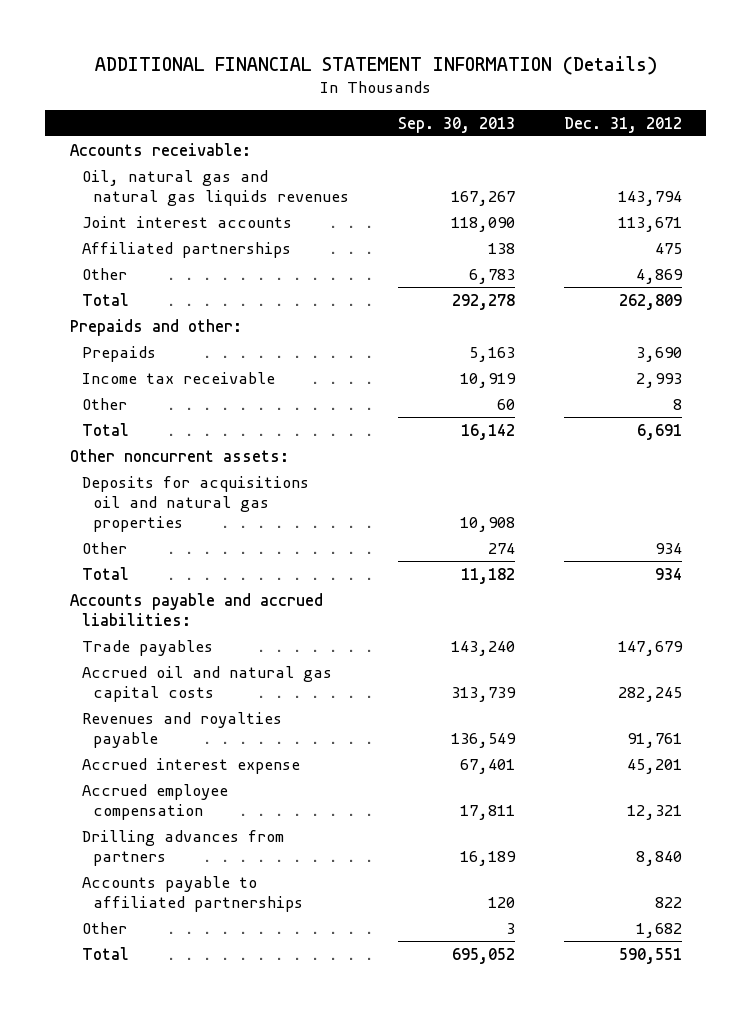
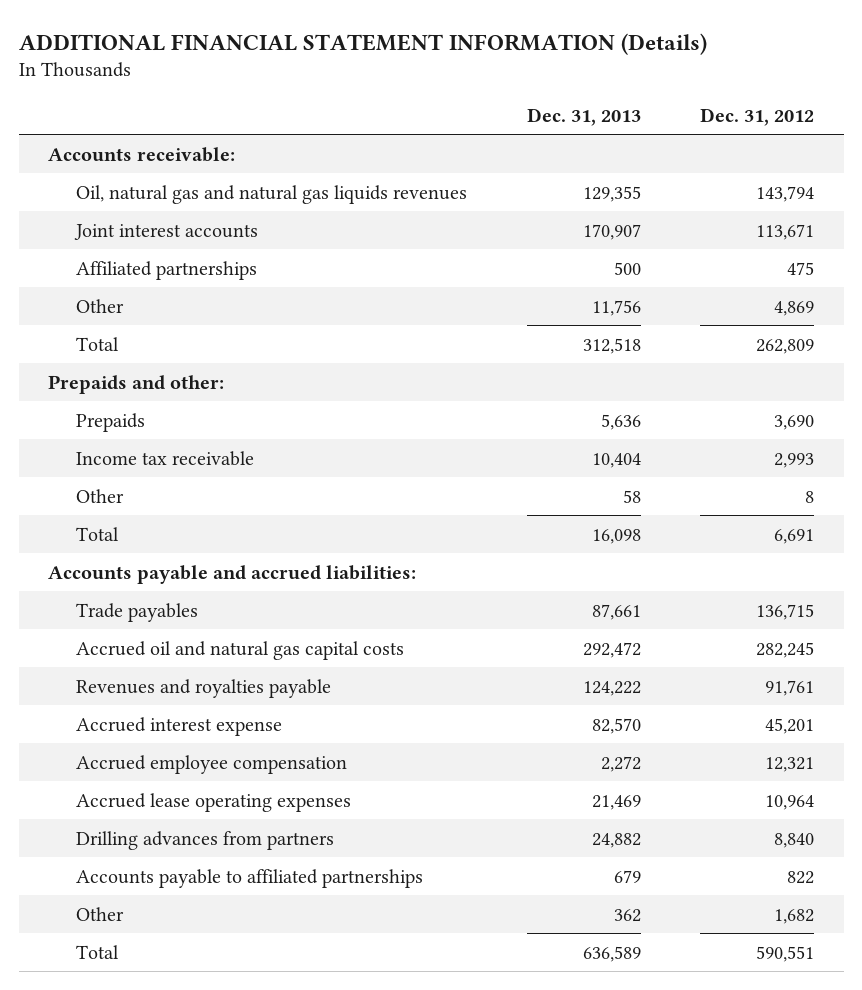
[398,116,516,133] Sep. 30, 2013 -> none
none -> [526,107,641,126] Dec. 31, 2013
[69,448,289,462] Other noncurrent assets: -> none
[81,475,309,533] Deposits for acquisitions oil and natural gas properties -> none
[81,541,127,554] Other -> none
[81,566,129,580] Total -> none
[617,640,683,656] 147,679 -> [756,603,815,620] 136,715
none -> [76,792,352,812] Accrued lease operating expenses

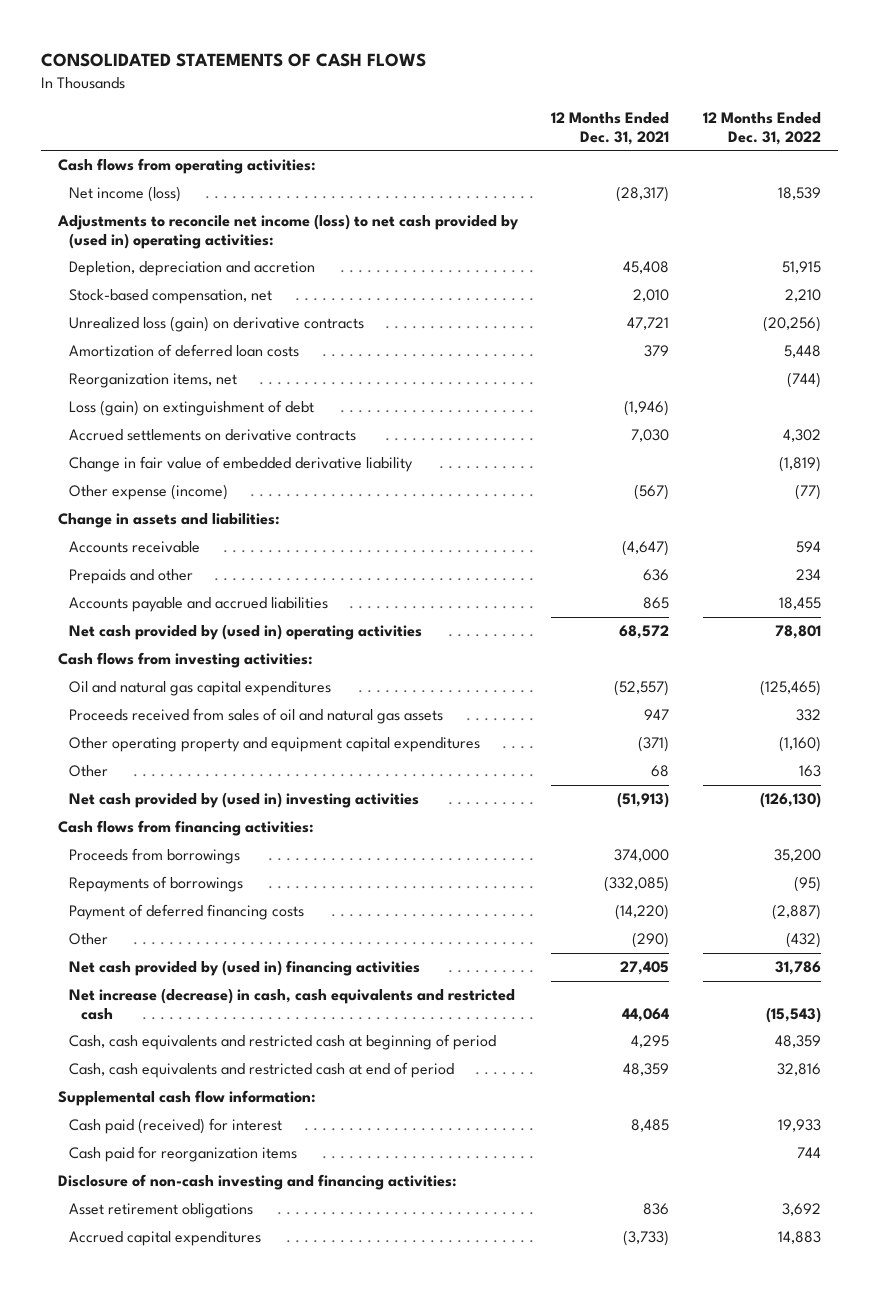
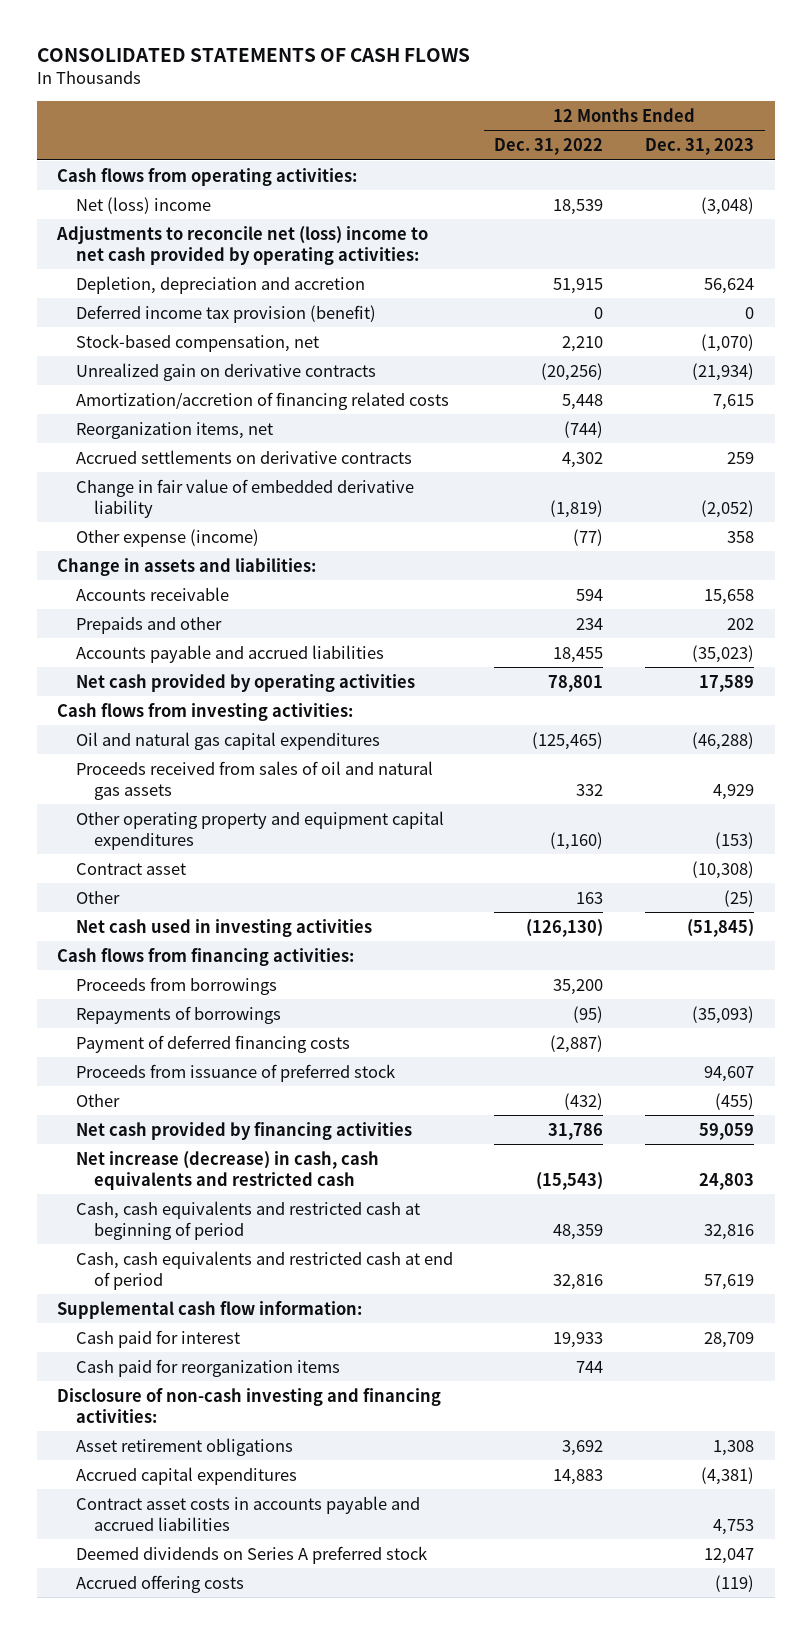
[551,112,670,146] 12 Months Ended Dec. 31, 2021 -> none
none -> [645,137,755,155] Dec. 31, 2023
[69,186,182,203] Net income (loss) -> [75,196,211,214] Net (loss) income
[56,214,519,250] Adjustments to reconcile net income (loss) to net cash provided by (used in) operating activities: -> [56,225,429,265] Adjustments to reconcile net (loss) income to net cash provided by operating activities:
none -> [75,304,376,323] Deferred income tax provision (benefit)
[69,316,365,333] Unrealized loss (gain) on derivative contracts -> [75,362,376,381] Unrealized gain on derivative contracts
[69,344,300,358] Amortization of deferred loan costs -> [75,391,449,410] Amortization/accretion of financing related costs
[69,400,315,417] Loss (gain) on extinguishment of debt -> none
[69,624,423,641] Net cash provided by (used in) operating activities -> [75,673,415,692] Net cash provided by operating activities
none -> [75,862,186,875] Contract asset
[69,792,420,809] Net cash provided by (used in) investing activities -> [75,918,372,937] Net cash used in investing activities
none -> [75,1063,395,1082] Proceeds from issuance of preferred stock
[69,960,421,977] Net cash provided by (used in) financing activities -> [75,1121,412,1140] Net cash provided by financing activities
[69,1118,283,1135] Cash paid (received) for interest -> [75,1329,240,1348] Cash paid for interest
none -> [75,1495,420,1531] Contract asset costs in accounts payable and accrued liabilities
none -> [75,1545,427,1564] Deemed dividends on Series A preferred stock
none -> [75,1574,244,1593] Accrued offering costs

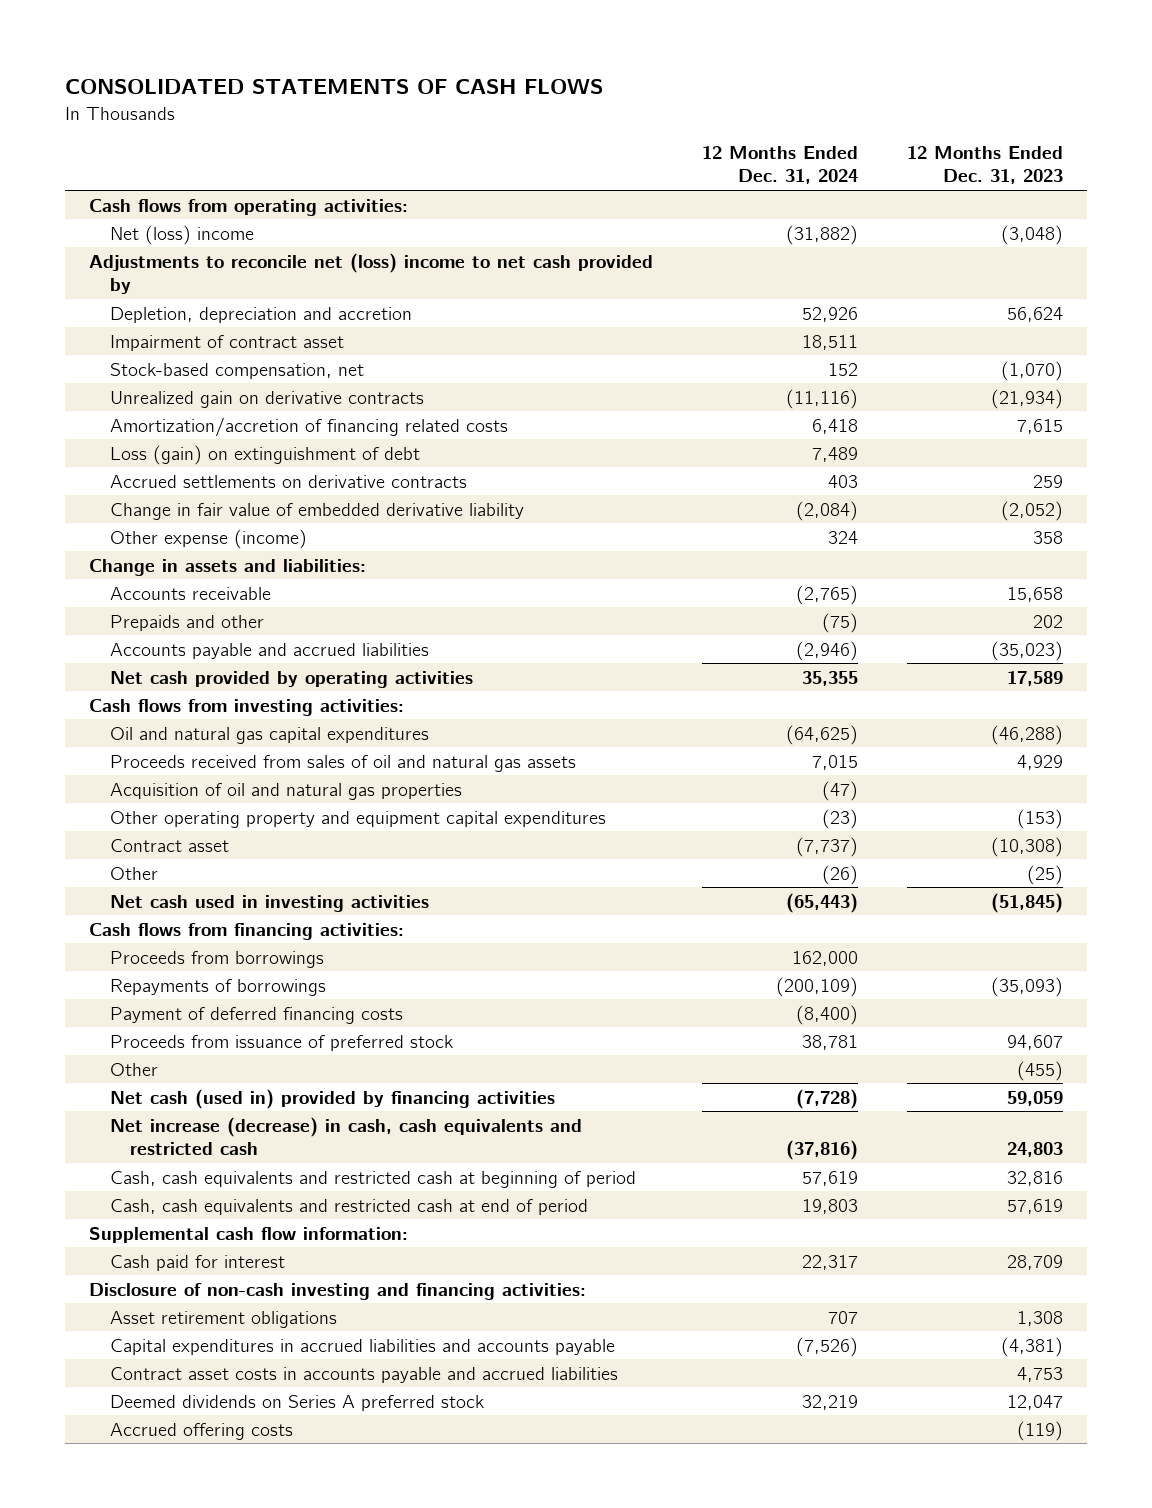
[494,137,604,155] Dec. 31, 2022 -> none
none -> [702,146,859,185] 12 Months Ended Dec. 31, 2024
[56,225,429,265] Adjustments to reconcile net (loss) income to net cash provided by operating activities: -> [89,252,654,294] Adjustments to reconcile net (loss) income to net cash provided by
[75,304,376,323] Deferred income tax provision (benefit) -> none
none -> [109,334,344,351] Impairment of contract asset
[75,421,273,439] Reorganization items, net -> none
none -> [109,444,420,465] Loss (gain) on extinguishment of debt
none -> [109,782,462,800] Acquisition of oil and natural gas properties
[75,1121,412,1140] Net cash provided by financing activities -> [109,1088,555,1109] Net cash (used in) provided by financing activities
[75,1358,340,1377] Cash paid for reorganization items -> none
[75,1466,297,1485] Accrued capital expenditures -> [109,1338,615,1355] Capital expenditures in accrued liabilities and accounts payable

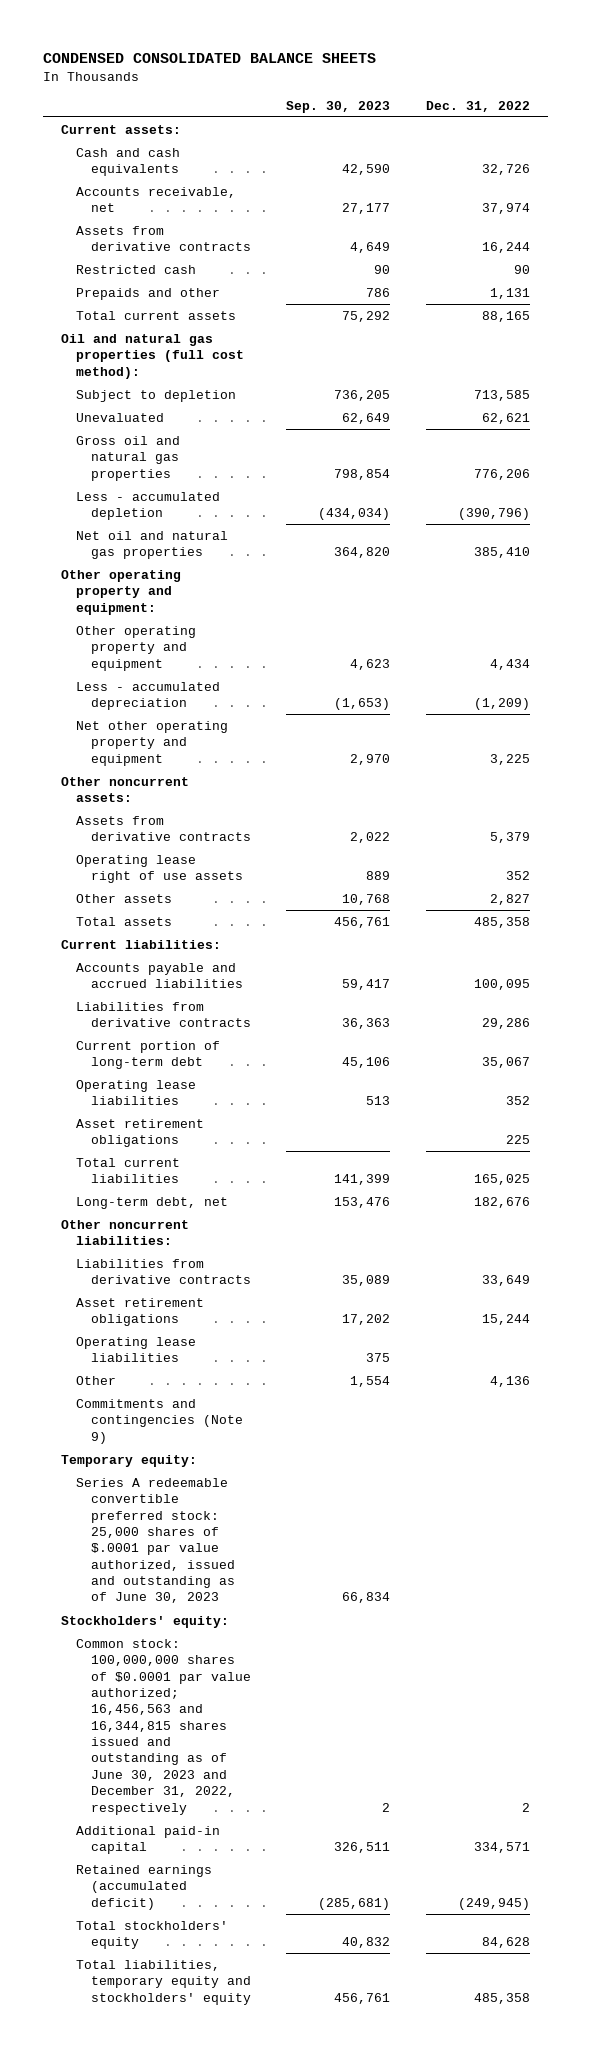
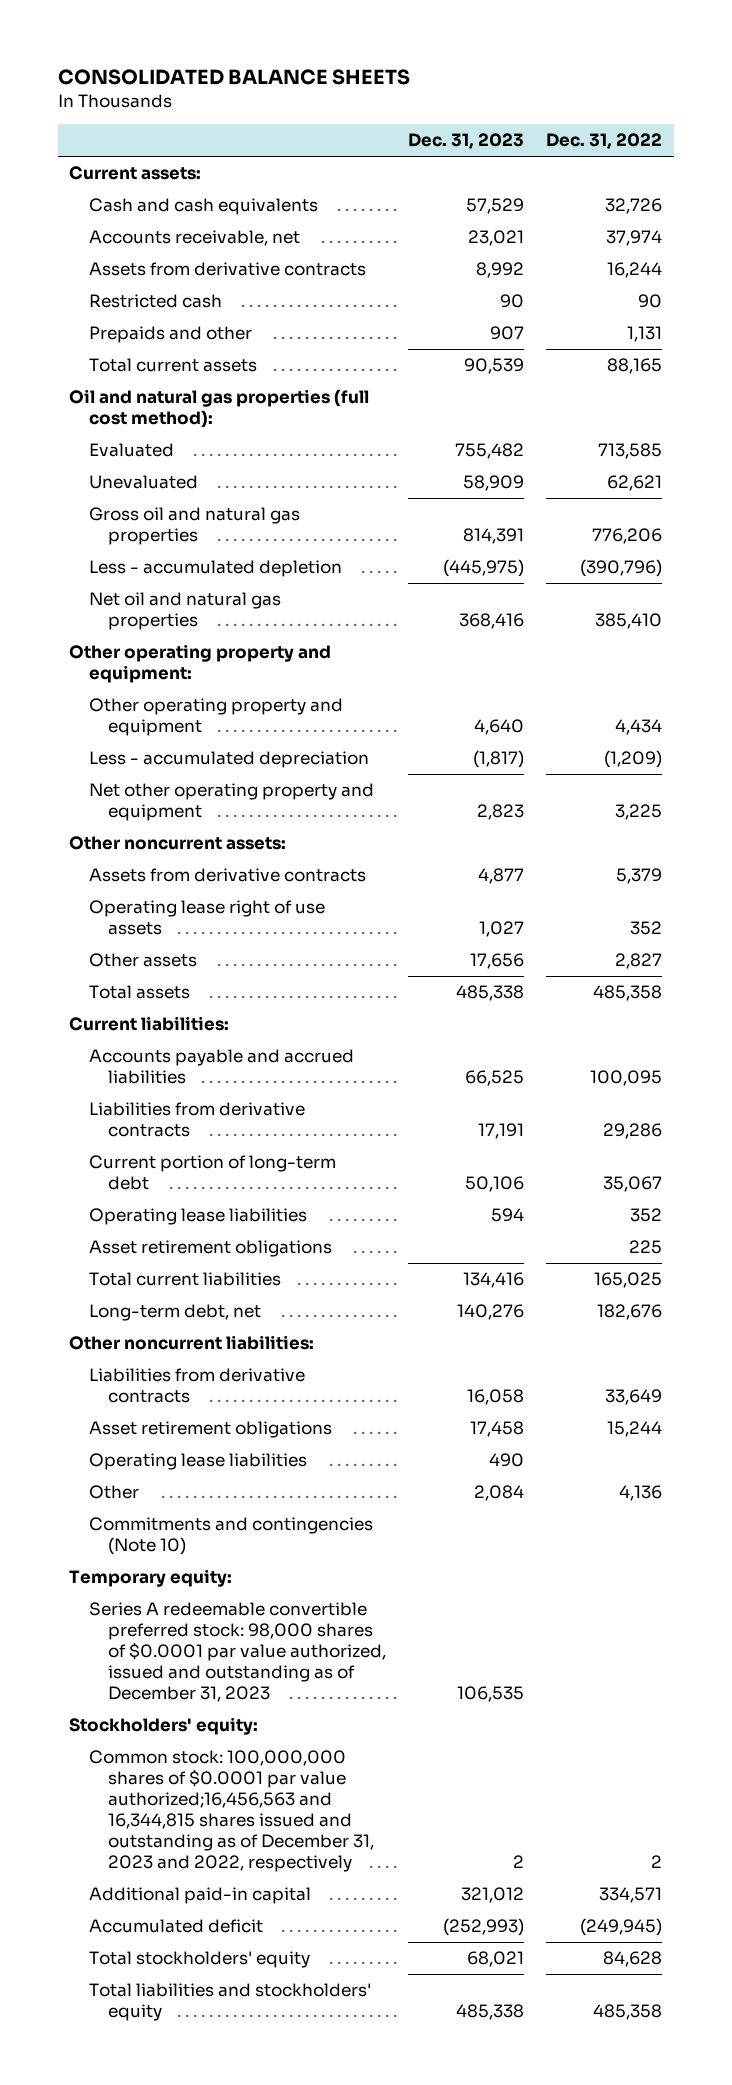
[42,53,376,64] CONDENSED CONSOLIDATED BALANCE SHEETS -> [58,69,411,86] CONSOLIDATED BALANCE SHEETS
[286,100,391,113] Sep. 30, 2023 -> none
none -> [408,133,525,150] Dec. 31, 2023
[75,389,236,402] Subject to depletion -> [88,443,174,458] Evaluated
[75,1398,243,1444] Commitments and contingencies (Note 9) -> [88,1517,373,1556] Commitments and contingencies (Note 10)
[75,1477,235,1604] Series A redeemable convertible preferred stock: 25,000 shares of $.0001 par value authorized, issued and outstanding as of June 30, 2023 -> [88,1602,386,1703] Series A redeemable convertible preferred stock: 98,000 shares of $0.0001 par value authorized, issued and outstanding as of December 31, 2023
[75,1638,251,1815] Common stock: 100,000,000 shares of $0.0001 par value authorized; 16,456,563 and 16,344,815 shares issued and outstanding as of June 30, 2023 and December 31, 2022, respectively -> [88,1750,374,1873] Common stock: 100,000,000 shares of $0.0001 par value authorized;16,456,563 and 16,344,815 shares issued and outstanding as of December 31, 2023 and 2022, respectively
[75,1864,212,1910] Retained earnings (accumulated deficit) -> [88,1919,263,1934] Accumulated deficit
[75,1959,251,2005] Total liabilities, temporary equity and stockholders' equity -> [88,1983,371,2022] Total liabilities and stockholders' equity

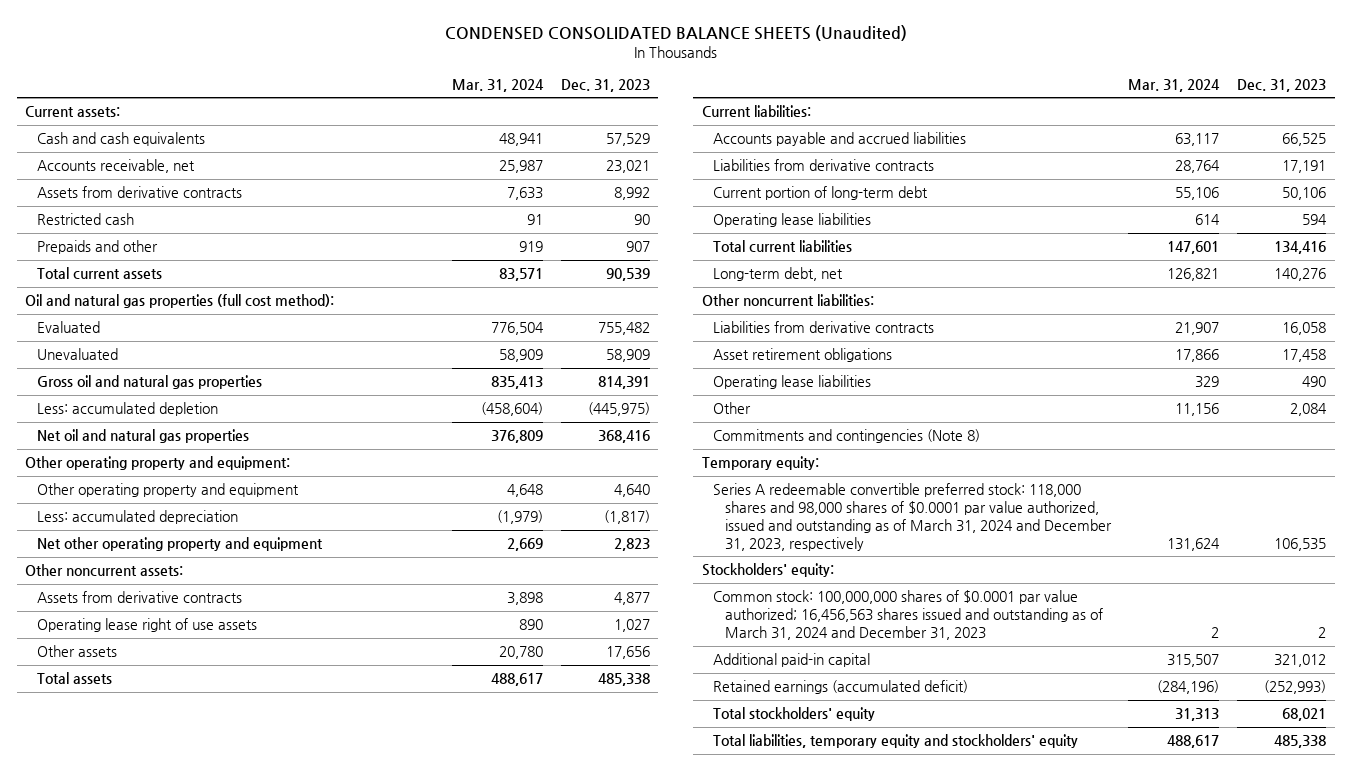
[58,69,411,86] CONSOLIDATED BALANCE SHEETS -> [444,25,907,42] CONDENSED CONSOLIDATED BALANCE SHEETS (Unaudited)
[546,133,663,150] Dec. 31, 2022 -> none
none -> [452,78,545,92] Mar. 31, 2024
[88,560,342,578] Less - accumulated depletion -> [37,402,219,417] Less: accumulated depletion
[88,751,369,769] Less - accumulated depreciation -> [37,510,239,525] Less: accumulated depreciation
[88,1240,332,1258] Asset retirement obligations -> none
[88,1517,373,1556] Commitments and contingencies (Note 10) -> [713,429,981,444] Commitments and contingencies (Note 8)
[88,1602,386,1703] Series A redeemable convertible preferred stock: 98,000 shares of $0.0001 par value authorized, issued and outstanding as of December 31, 2023 -> [713,483,1112,551] Series A redeemable convertible preferred stock: 118,000 shares and 98,000 shares of $0.0001 par value authorized, issued and outstanding as of March 31, 2024 and December 31, 2023, respectively
[88,1750,374,1873] Common stock: 100,000,000 shares of $0.0001 par value authorized;16,456,563 and 16,344,815 shares issued and outstanding as of December 31, 2023 and 2022, respectively -> [713,590,1103,640] Common stock: 100,000,000 shares of $0.0001 par value authorized; 16,456,563 shares issued and outstanding as of March 31, 2024 and December 31, 2023
[88,1919,263,1934] Accumulated deficit -> [713,680,969,695] Retained earnings (accumulated deficit)
[88,1983,371,2022] Total liabilities and stockholders' equity -> [713,734,1079,749] Total liabilities, temporary equity and stockholders' equity

